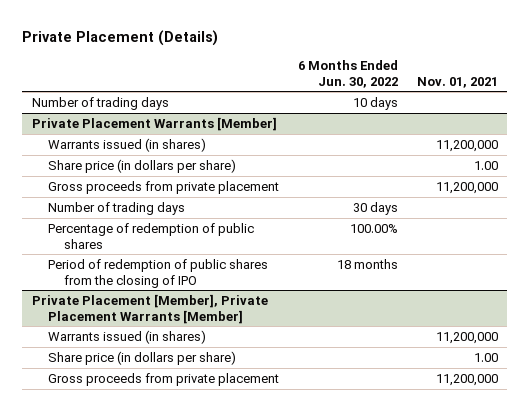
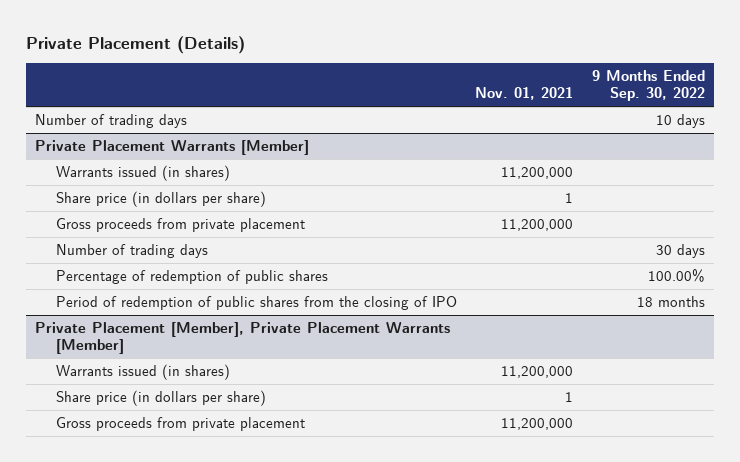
[297,59,398,88] 6 Months Ended Jun. 30, 2022 -> none
none -> [591,70,705,102] 9 Months Ended Sep. 30, 2022
[473,160,498,170] 1.00 -> [565,192,574,203] 1
[473,352,498,362] 1.00 -> [565,391,574,402] 1

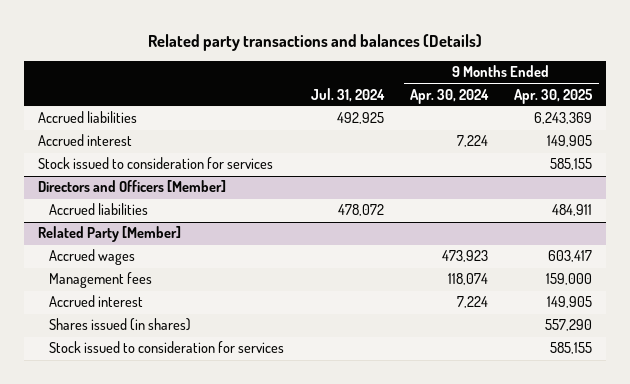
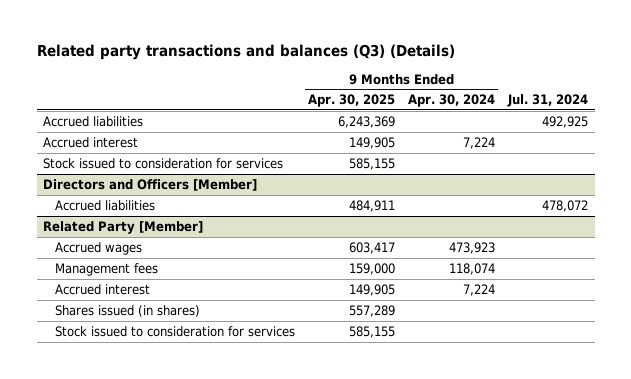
[148,33,483,51] Related party transactions and balances (Details) -> [36,44,455,61] Related party transactions and balances (Q3) (Details)
[545,319,593,332] 557,290 -> [349,304,396,317] 557,289

